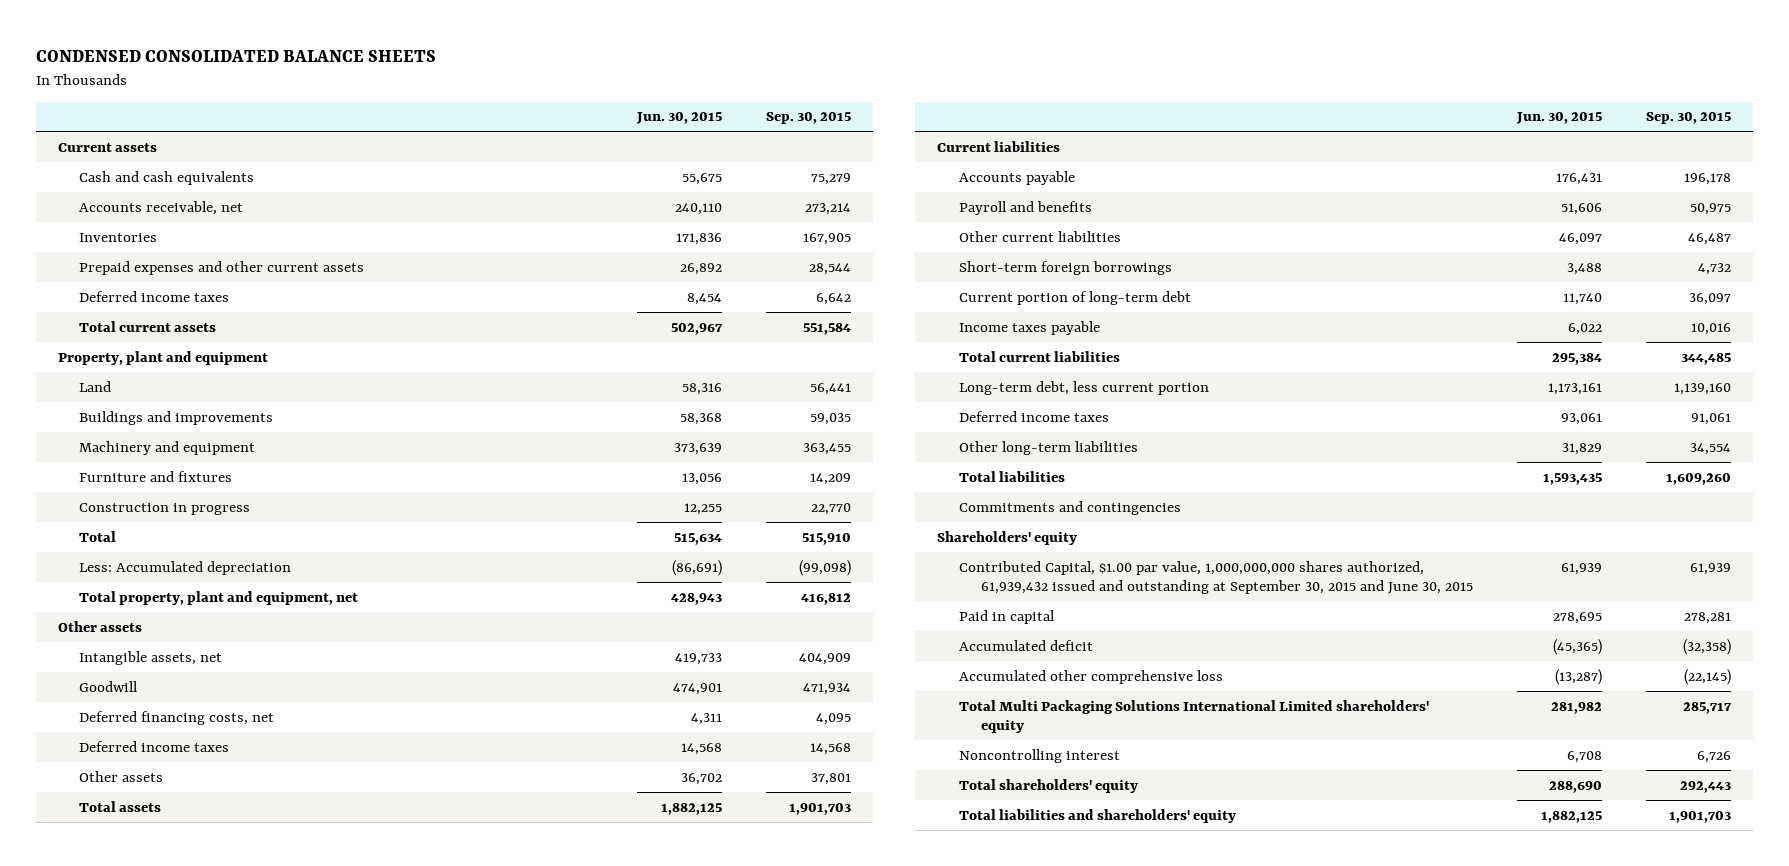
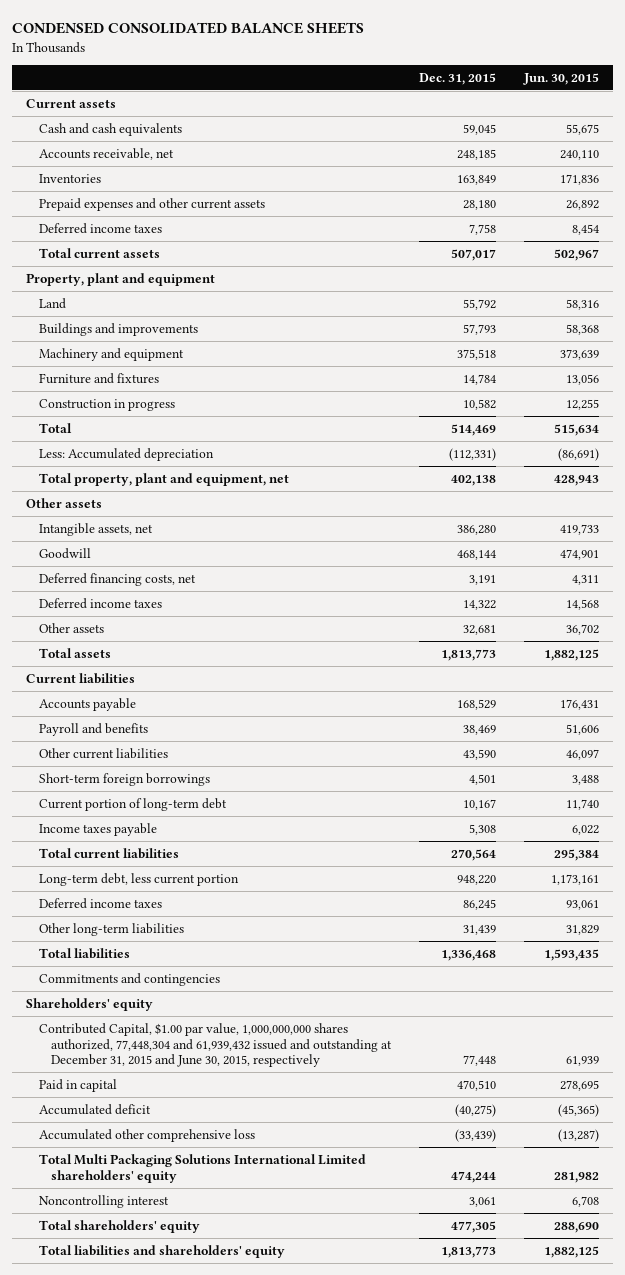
[766,112,852,125] Sep. 30, 2015 -> none
none -> [419,72,497,85] Dec. 31, 2015
[959,560,1473,595] Contributed Capital, $1.00 par value, 1,000,000,000 shares authorized, 61,939,432 issued and outstanding at September 30, 2015 and June 30, 2015 -> [38,1022,393,1068] Contributed Capital, $1.00 par value, 1,000,000,000 shares authorized, 77,448,304 and 61,939,432 issued and outstanding at December 31, 2015 and June 30, 2015, respectively

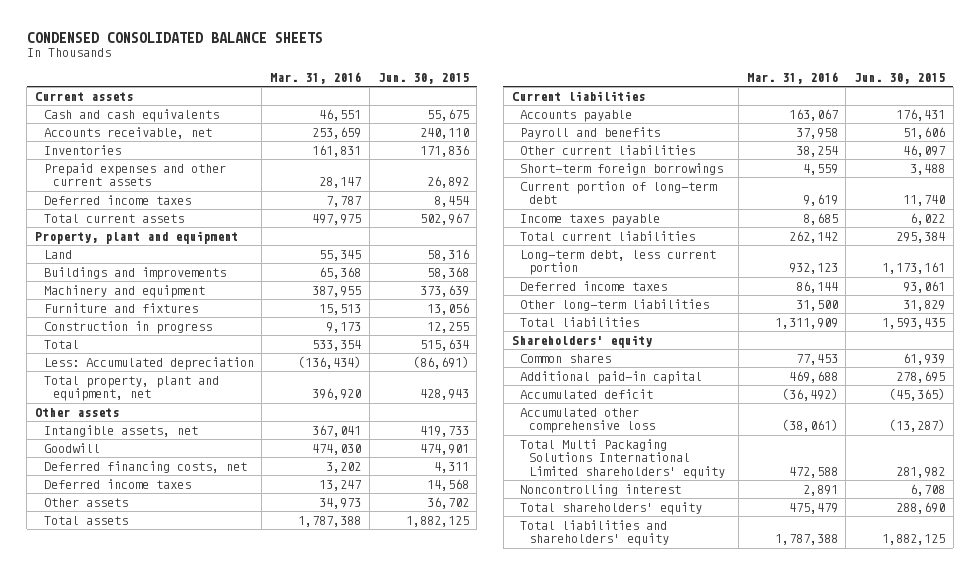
[419,72,497,85] Dec. 31, 2015 -> none
none -> [270,71,362,84] Mar. 31, 2016
[38,972,220,986] Commitments and contingencies -> none
[38,1022,393,1068] Contributed Capital, $1.00 par value, 1,000,000,000 shares authorized, 77,448,304 and 61,939,432 issued and outstanding at December 31, 2015 and June 30, 2015, respectively -> [520,354,612,364] Common shares
[38,1078,117,1092] Paid in capital -> [520,371,703,385] Additional paid-in capital

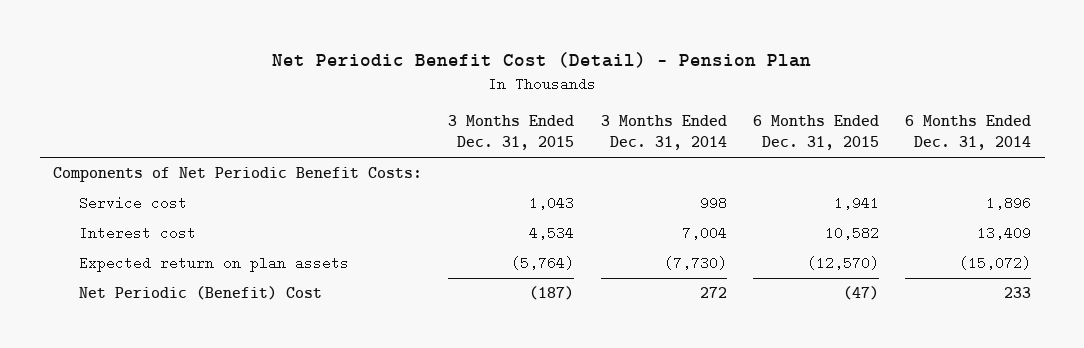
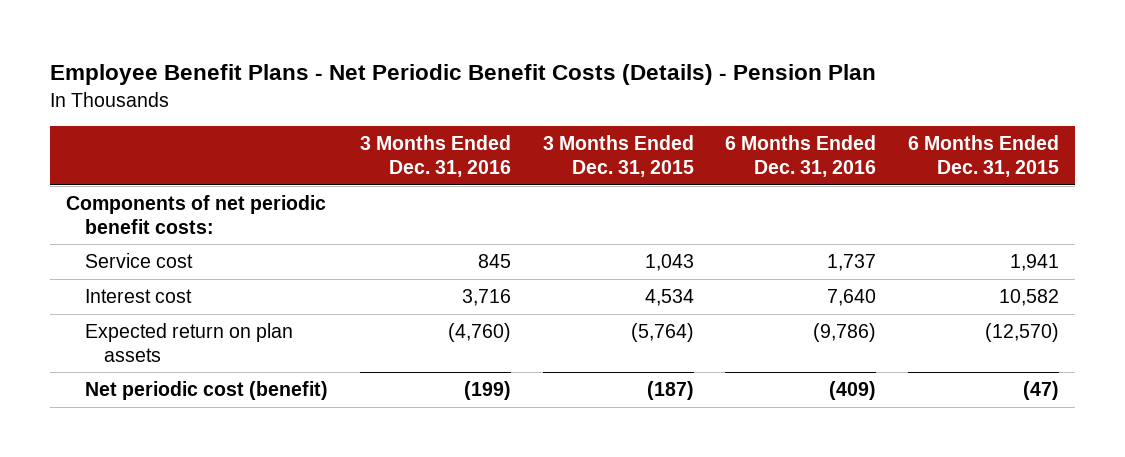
[272,51,812,68] Net Periodic Benefit Cost (Detail) - Pension Plan -> [49,64,876,86] Employee Benefit Plans - Net Periodic Benefit Costs (Details) - Pension Plan
[600,114,727,151] 3 Months Ended Dec. 31, 2014 -> none
[905,114,1032,151] 6 Months Ended Dec. 31, 2014 -> none
none -> [359,135,511,178] 3 Months Ended Dec. 31, 2016
none -> [725,135,877,178] 6 Months Ended Dec. 31, 2016
[52,167,422,183] Components of Net Periodic Benefit Costs: -> [65,195,326,234] Components of net periodic benefit costs:
[78,286,322,301] Net Periodic (Benefit) Cost -> [85,381,329,401] Net periodic cost (benefit)

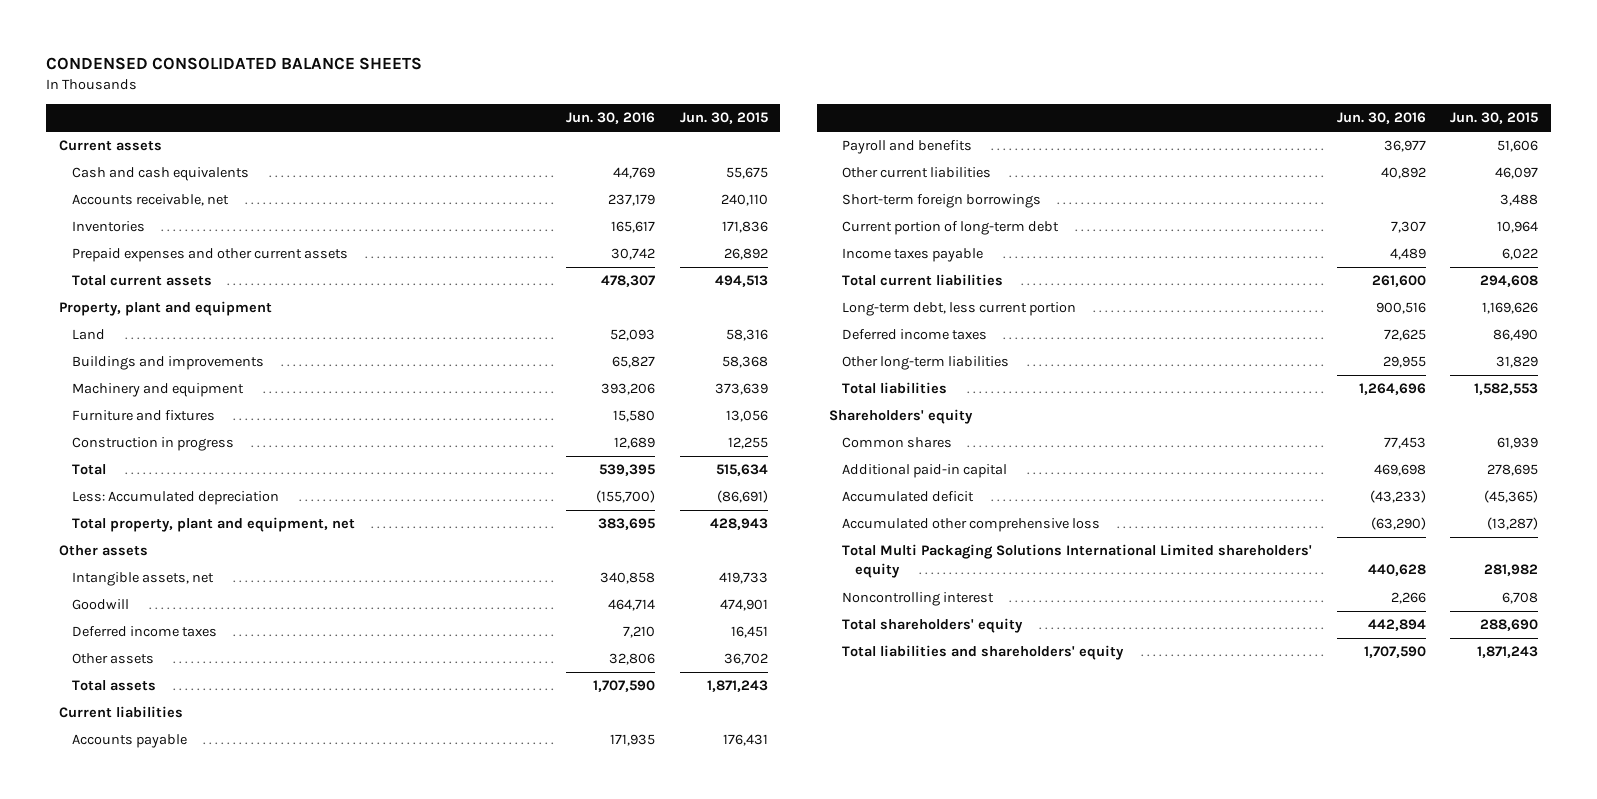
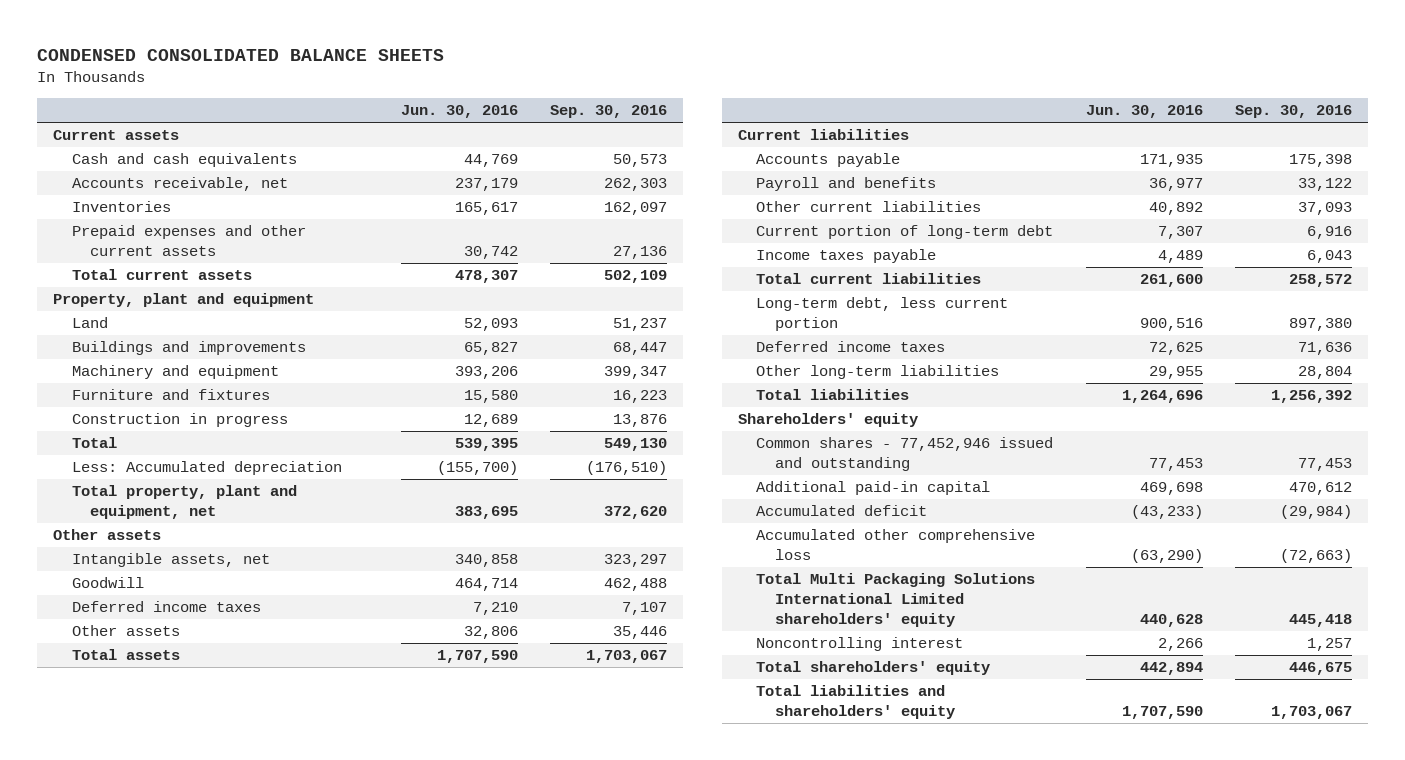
[679,112,768,125] Jun. 30, 2015 -> none
none -> [550,105,668,119] Sep. 30, 2016
[842,194,1042,209] Short-term foreign borrowings -> none
[842,437,953,449] Common shares -> [756,437,1054,472] Common shares - 77,452,946 issued and outstanding

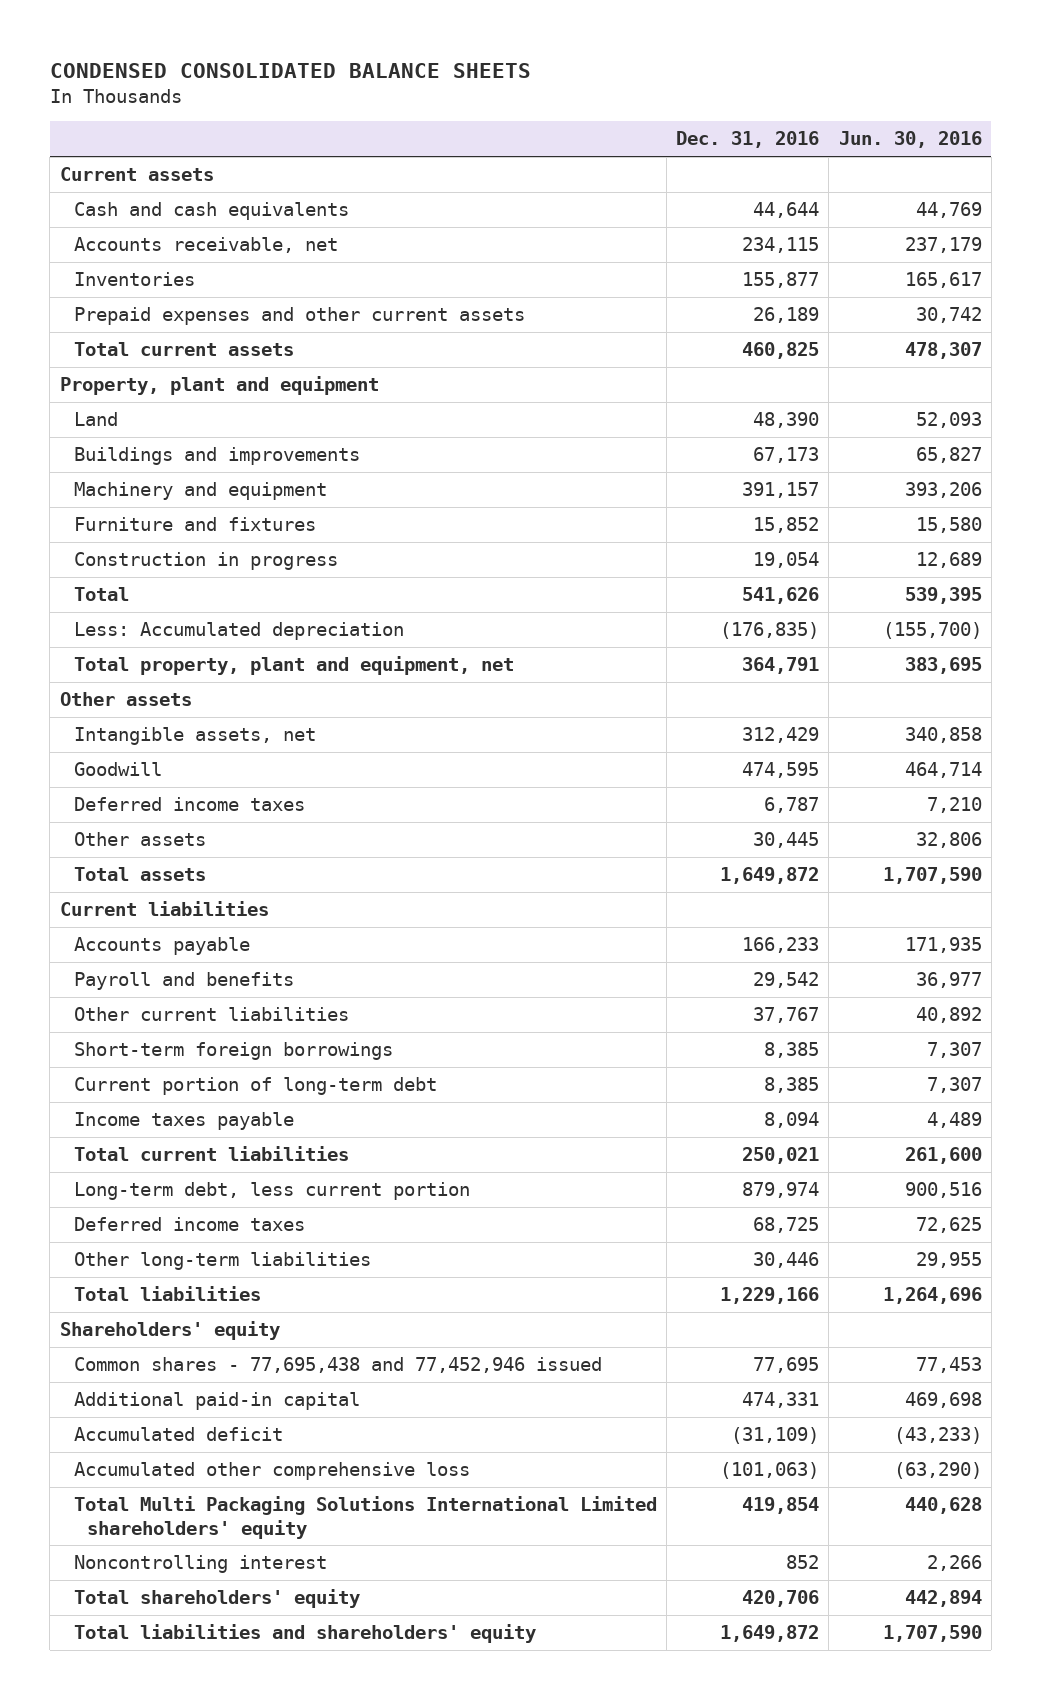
[550,105,668,119] Sep. 30, 2016 -> none
none -> [676,131,820,149] Dec. 31, 2016
none -> [73,1042,393,1061] Short-term foreign borrowings
[756,437,1054,472] Common shares - 77,452,946 issued and outstanding -> [73,1357,602,1374] Common shares - 77,695,438 and 77,452,946 issued

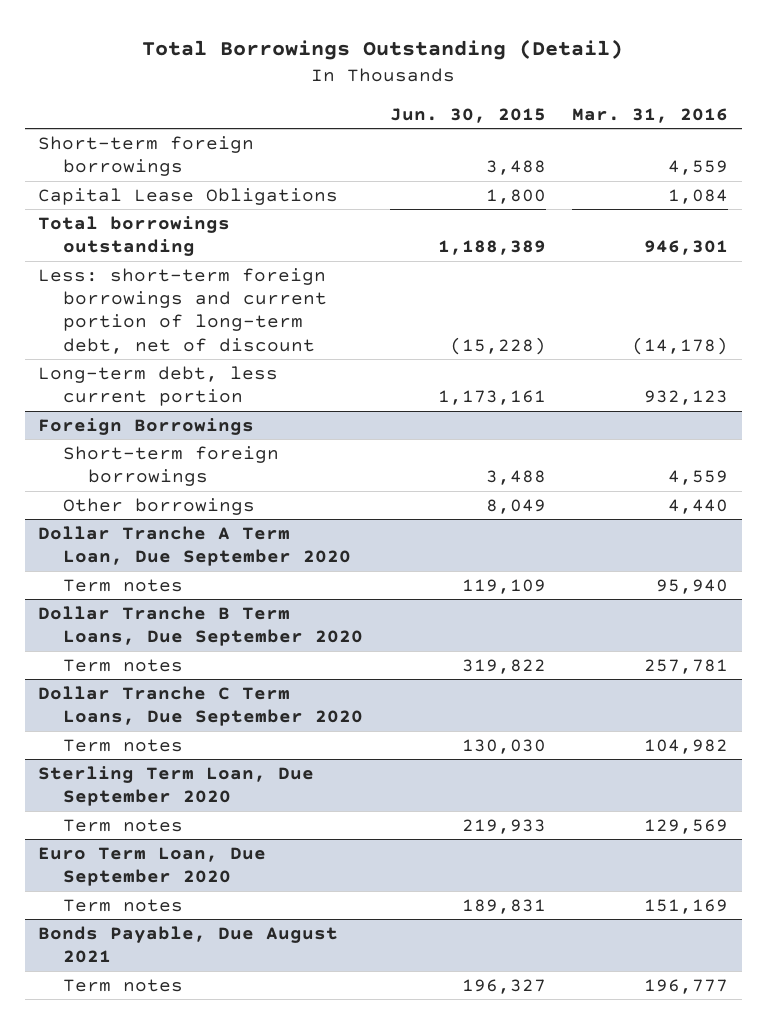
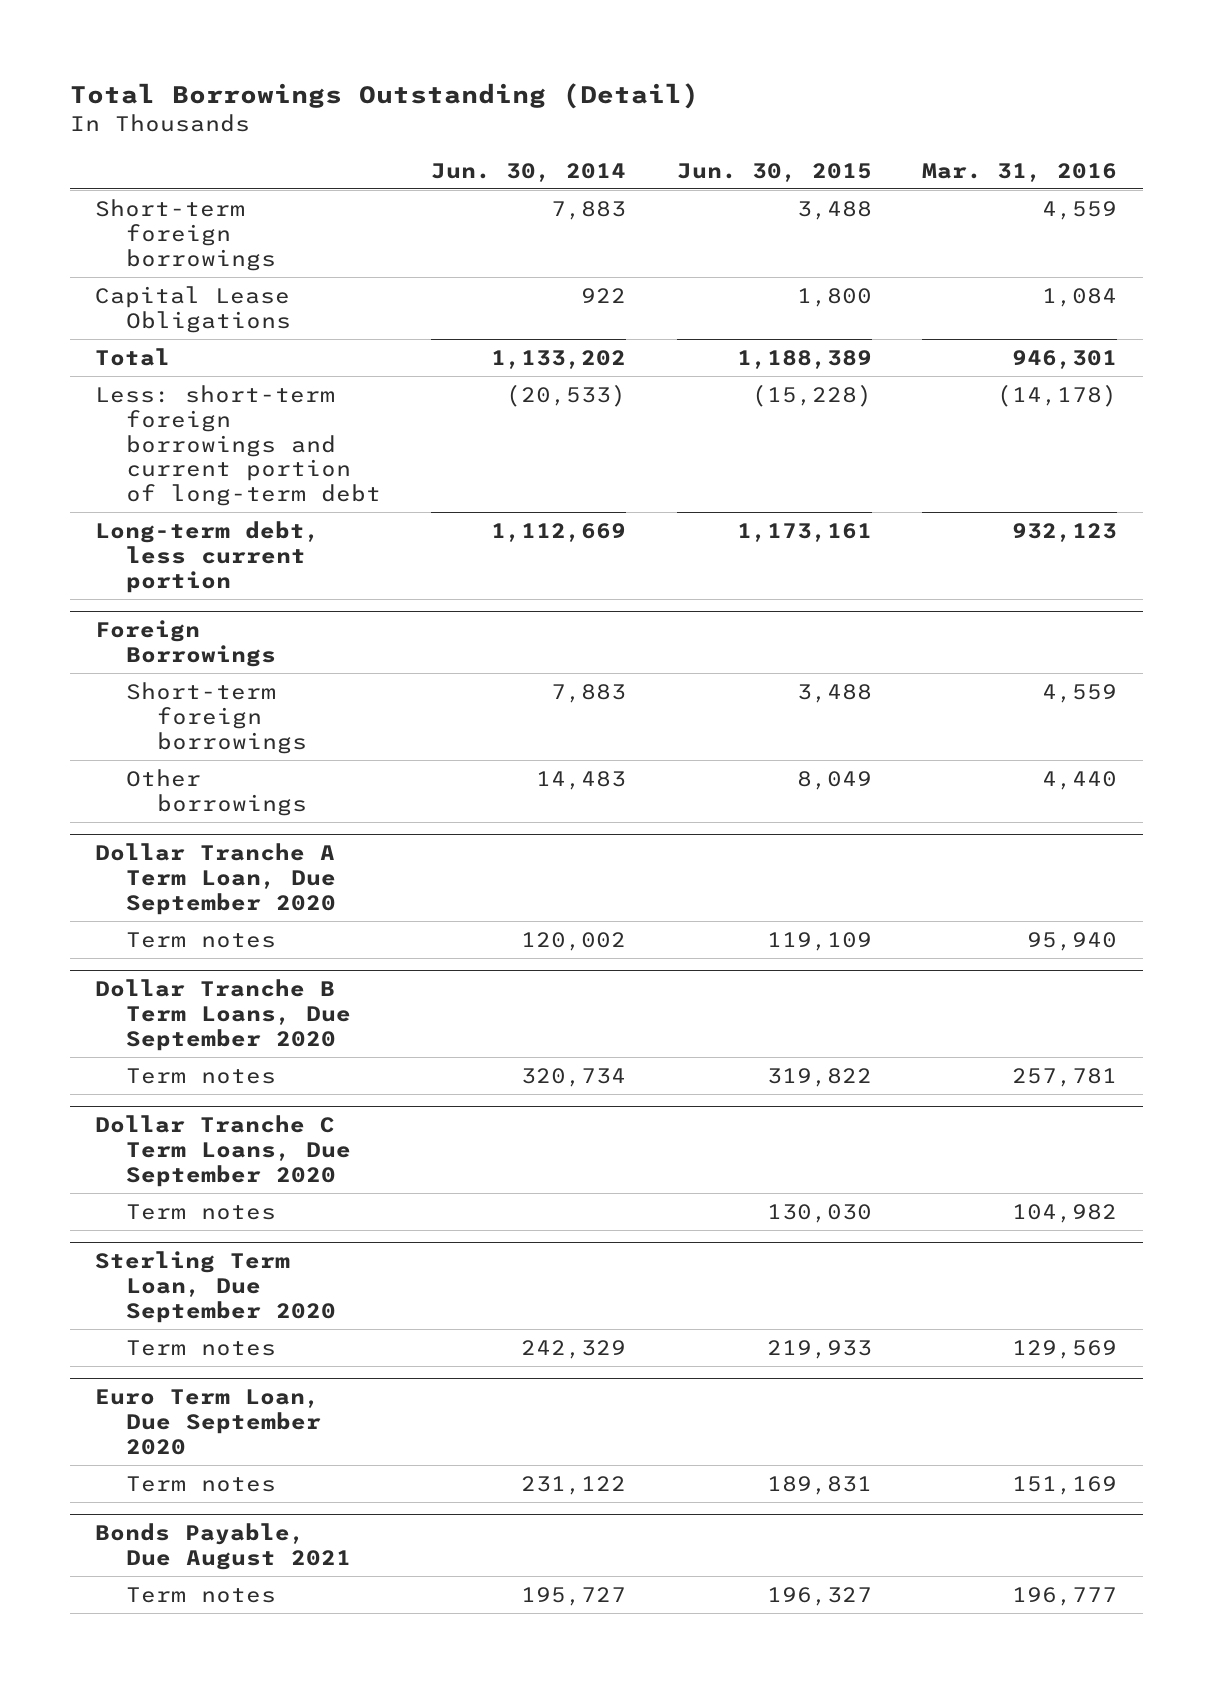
none -> [431,162,627,182] Jun. 30, 2014
[38,215,231,257] Total borrowings outstanding -> [95,347,171,366] Total
[38,267,328,354] Less: short-term foreign borrowings and current portion of long-term debt, net of discount -> [95,384,382,507] Less: short-term foreign borrowings and current portion of long-term debt

